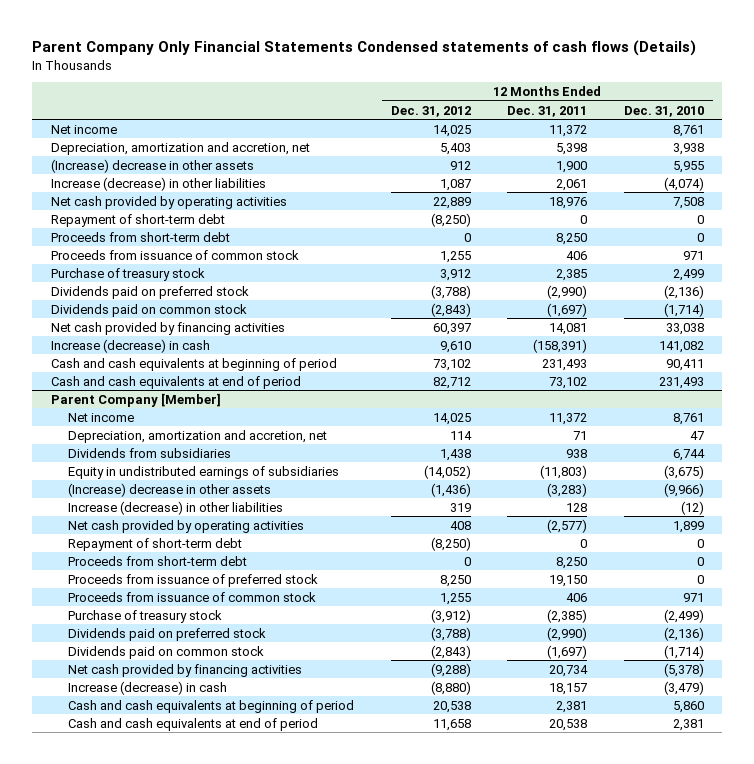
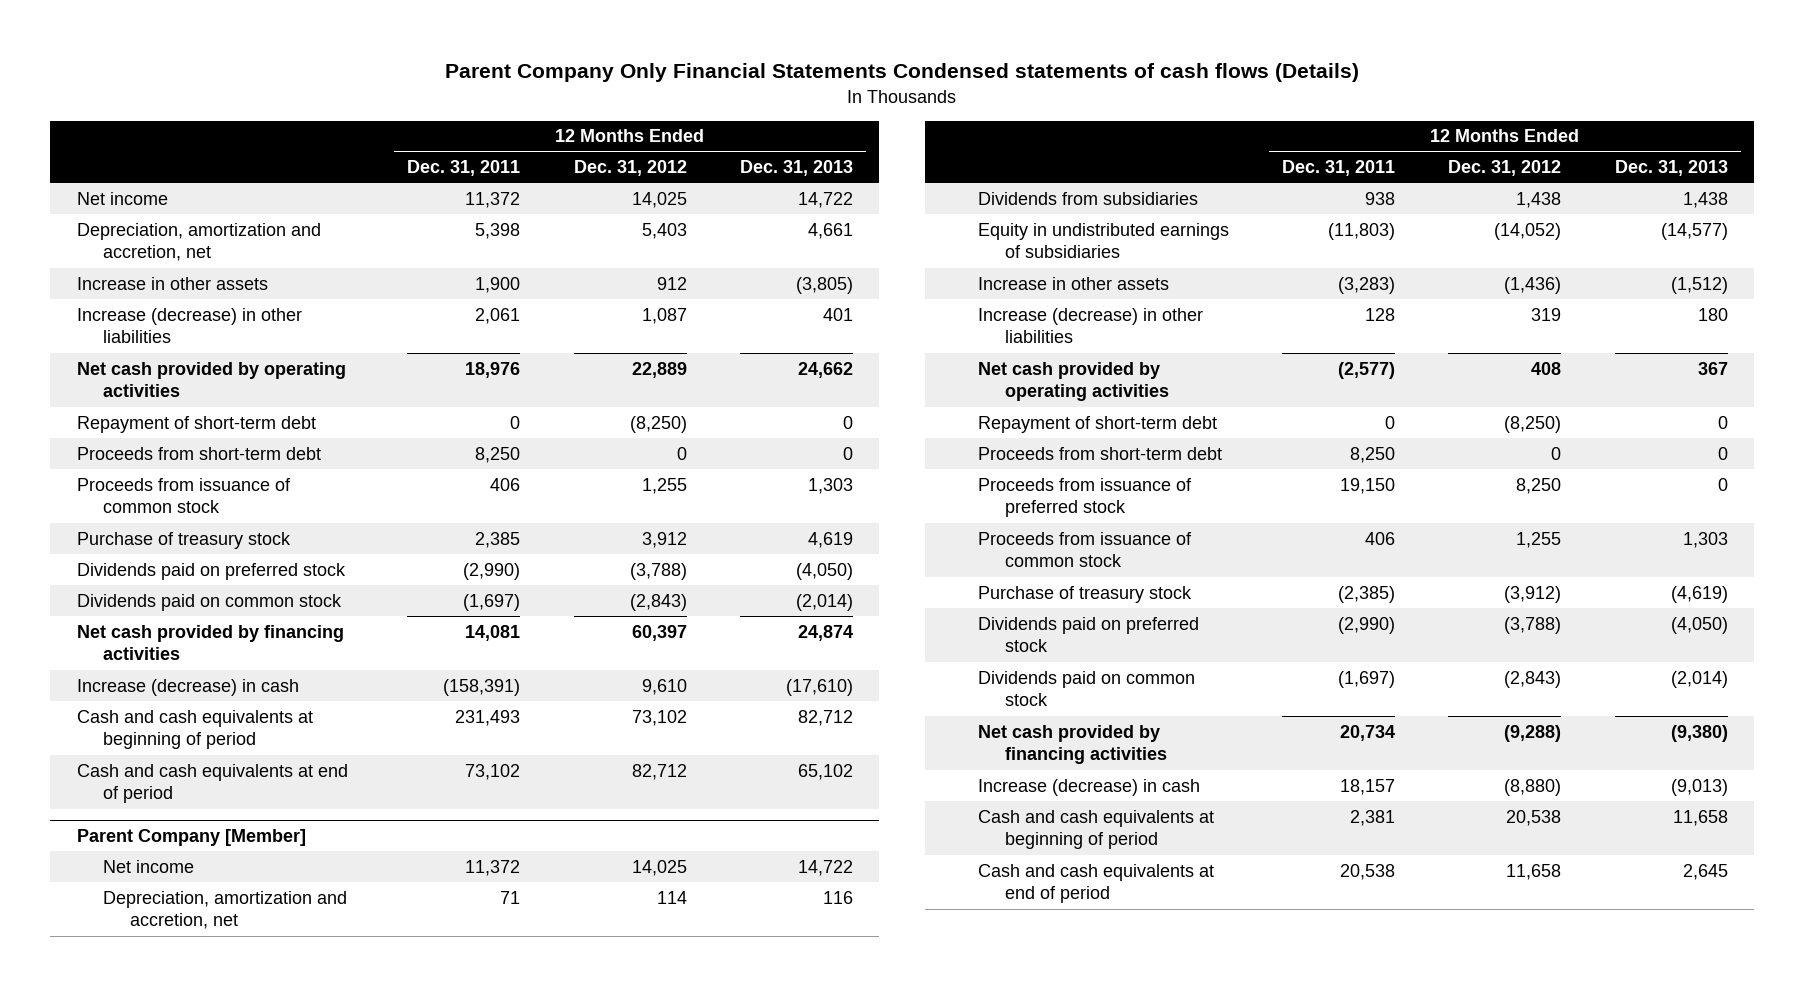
[623,105,704,117] Dec. 31, 2010 -> none
none -> [739,160,853,177] Dec. 31, 2013
[50,158,254,173] (Increase) decrease in other assets -> [76,276,268,290] Increase in other assets
[68,482,272,497] (Increase) decrease in other assets -> [978,276,1170,290] Increase in other assets

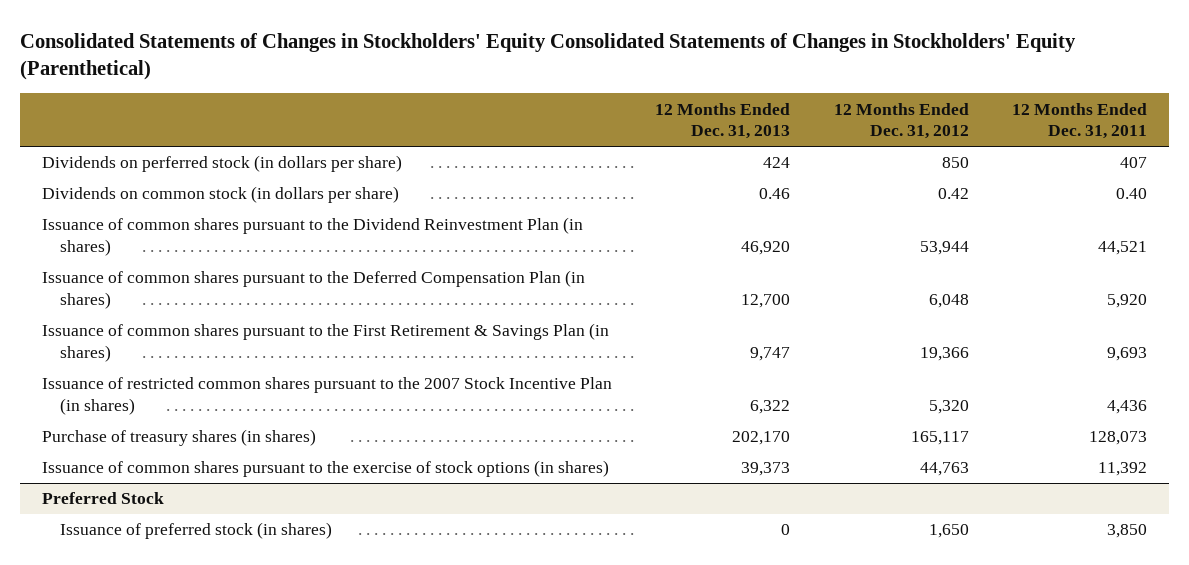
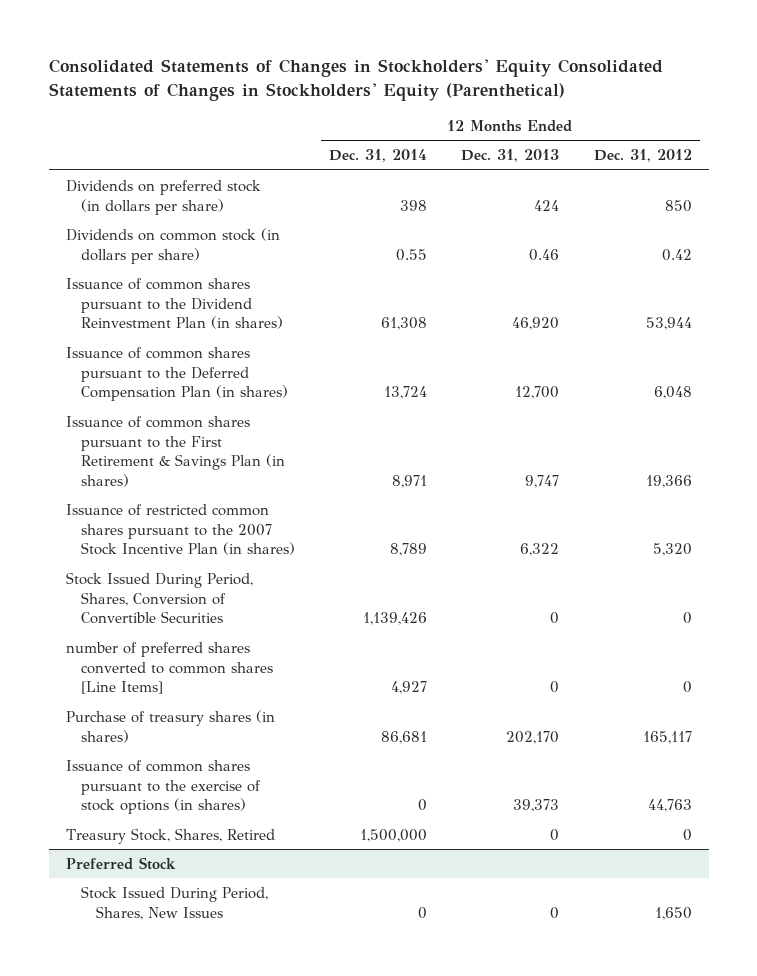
[1012,102,1148,140] 12 Months Ended Dec. 31, 2011 -> none
none -> [329,149,428,163] Dec. 31, 2014
[42,155,403,173] Dividends on perferred stock (in dollars per share) -> [65,179,261,215] Dividends on preferred stock (in dollars per share)
none -> [65,571,253,625] Stock Issued During Period, Shares, Conversion of Convertible Securities
none -> [65,641,273,695] number of preferred shares converted to common shares [Line Items]
none -> [65,827,275,844] Treasury Stock, Shares, Retired
[59,522,332,540] Issuance of preferred stock (in shares) -> [80,885,268,920] Stock Issued During Period, Shares, New Issues

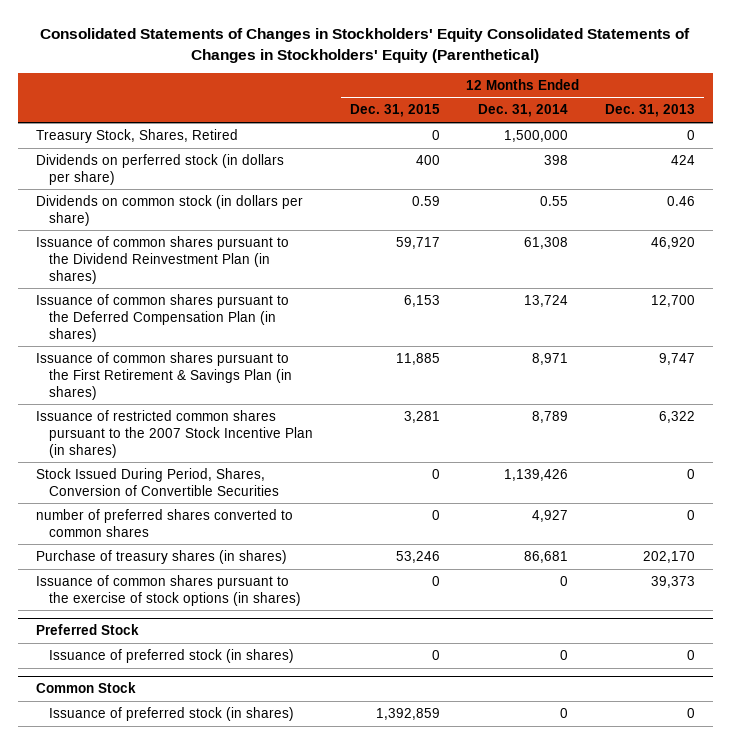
[593,149,692,163] Dec. 31, 2012 -> none
none -> [350,104,441,118] Dec. 31, 2015
[65,827,275,844] Treasury Stock, Shares, Retired -> [36,128,239,143] Treasury Stock, Shares, Retired
[65,179,261,215] Dividends on preferred stock (in dollars per share) -> [36,153,285,185] Dividends on perferred stock (in dollars per share)
[65,641,273,695] number of preferred shares converted to common shares [Line Items] -> [36,508,294,537] number of preferred shares converted to common shares
[80,885,268,920] Stock Issued During Period, Shares, New Issues -> [49,648,295,663] Issuance of preferred stock (in shares)
none -> [36,682,137,694] Common Stock
none -> [49,706,295,721] Issuance of preferred stock (in shares)

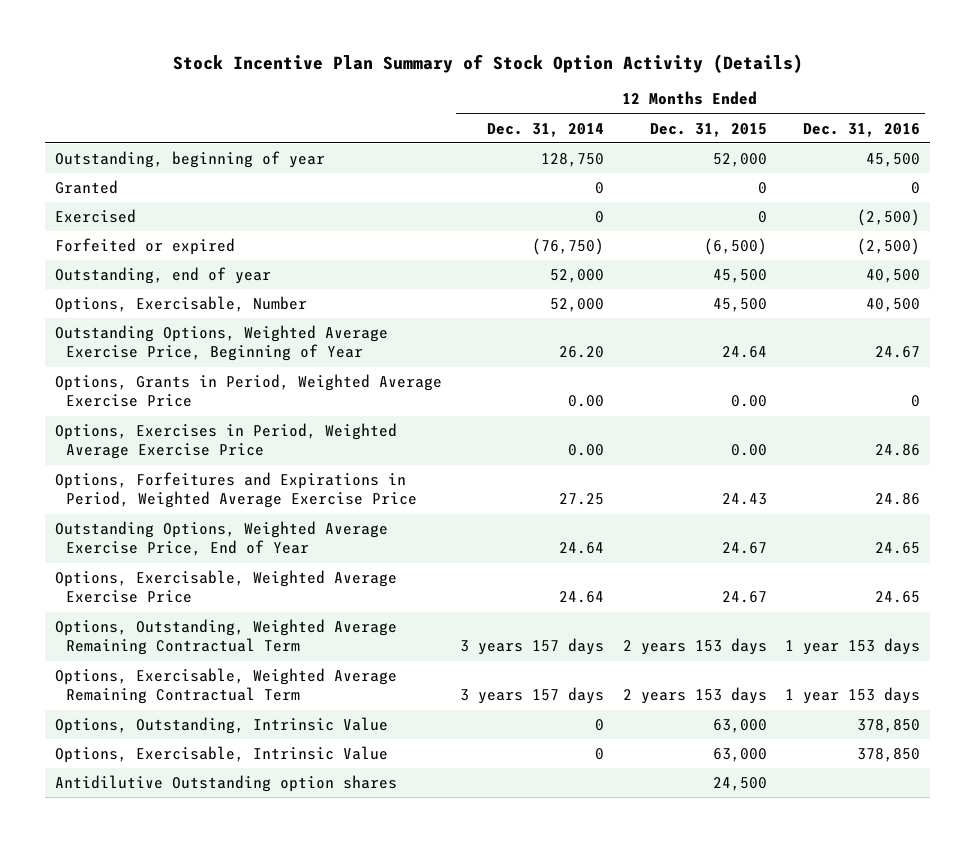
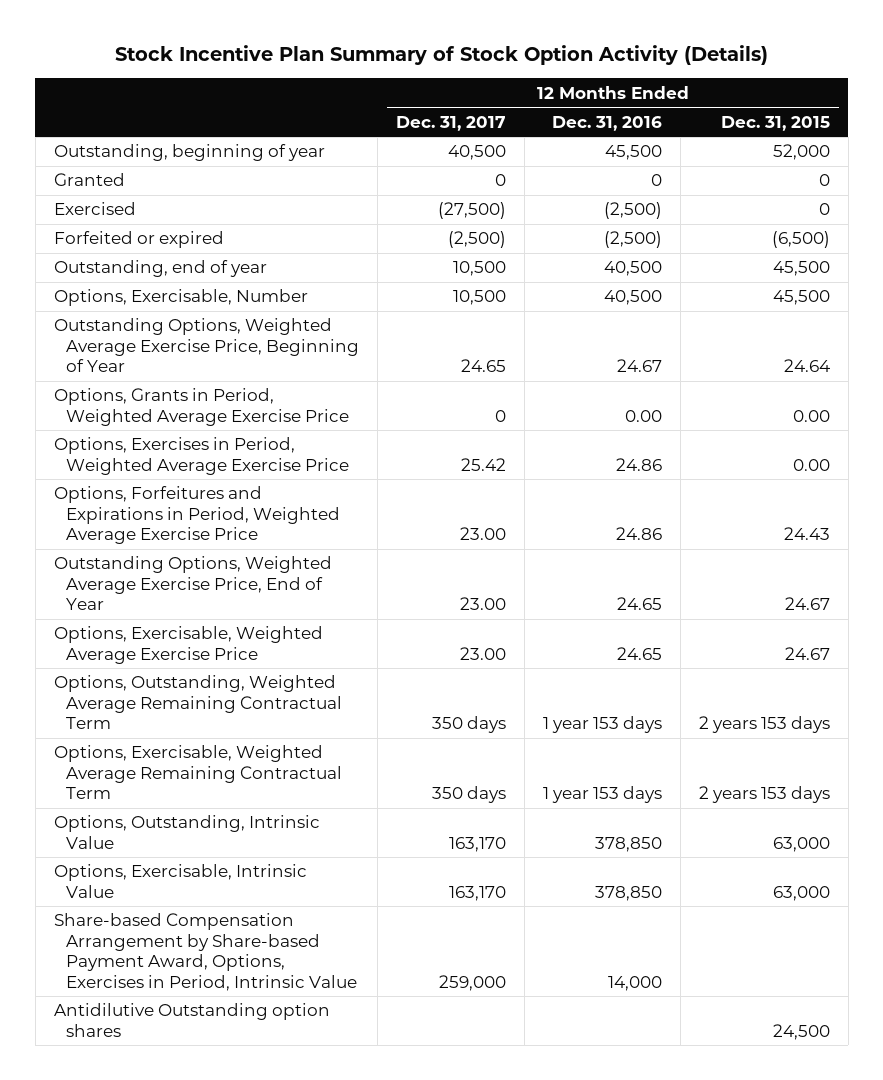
[487,122,605,137] Dec. 31, 2014 -> none
none -> [395,115,506,131] Dec. 31, 2017
[911,395,921,408] 0 -> [624,409,662,422] 0.00
none -> [53,913,357,991] Share-based Compensation Arrangement by Share-based Payment Award, Options, Exercises in Period, Intrinsic Value

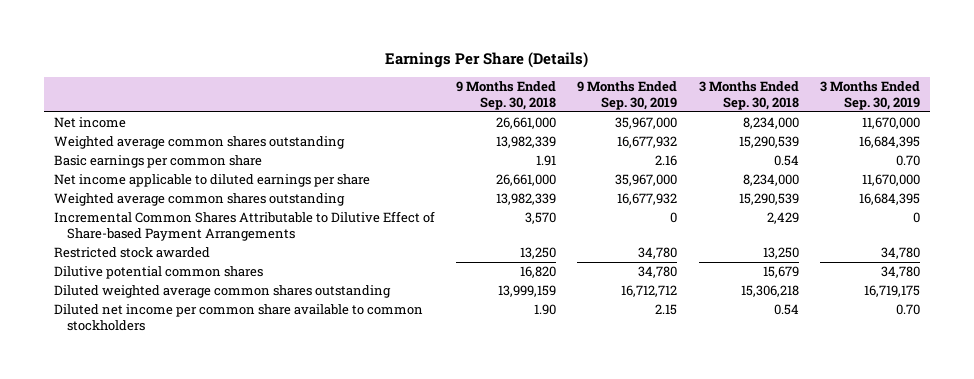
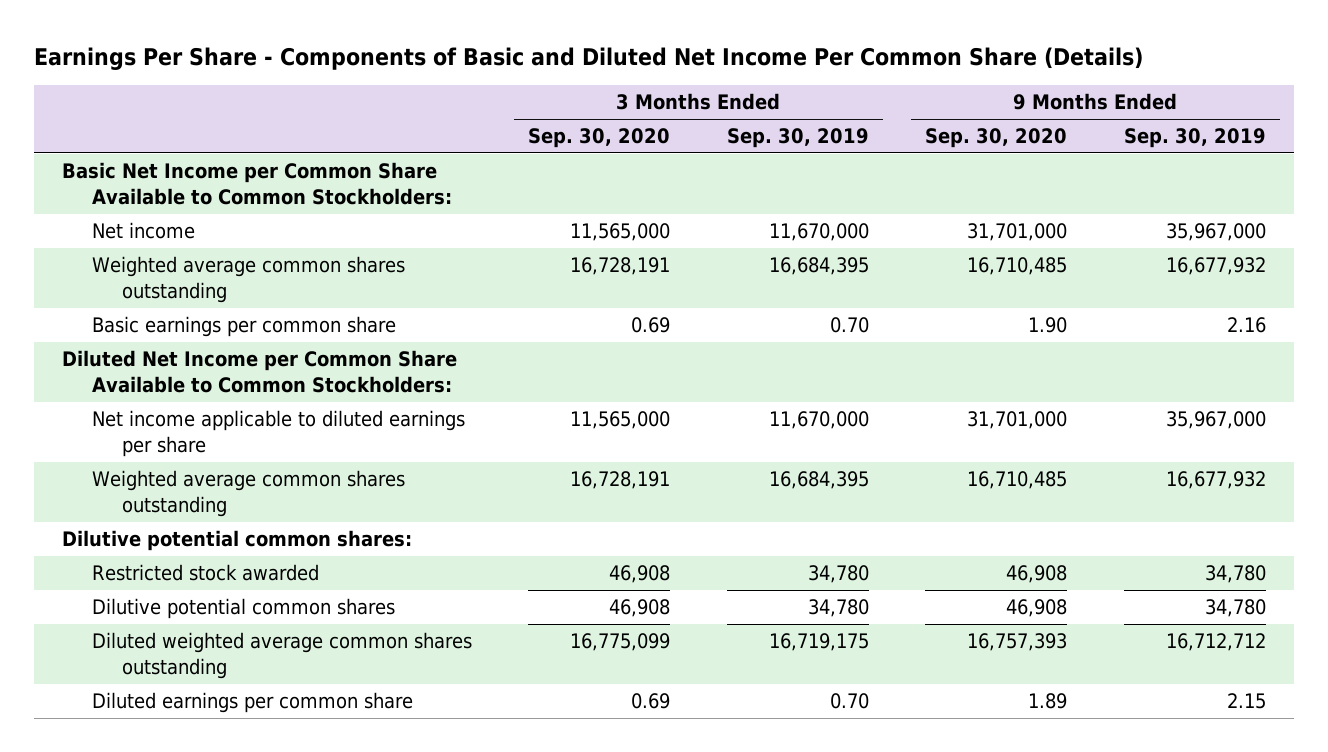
[384,52,588,69] Earnings Per Share (Details) -> [33,46,1143,70] Earnings Per Share - Components of Basic and Diluted Net Income Per Common Share (Details)
[456,81,557,110] 9 Months Ended Sep. 30, 2018 -> none
[698,81,799,110] 3 Months Ended Sep. 30, 2018 -> none
none -> [528,128,671,149] Sep. 30, 2020
none -> [925,128,1068,149] Sep. 30, 2020
none -> [62,162,452,206] Basic Net Income per Common Share Available to Common Stockholders:
none -> [62,350,458,394] Diluted Net Income per Common Share Available to Common Stockholders:
[54,211,436,241] Incremental Common Shares Attributable to Dilutive Effect of Share-based Payment Arrangements -> none
none -> [62,530,413,552] Dilutive potential common shares:
[54,304,424,331] Diluted net income per common share available to common stockholders -> [91,692,413,714] Diluted earnings per common share

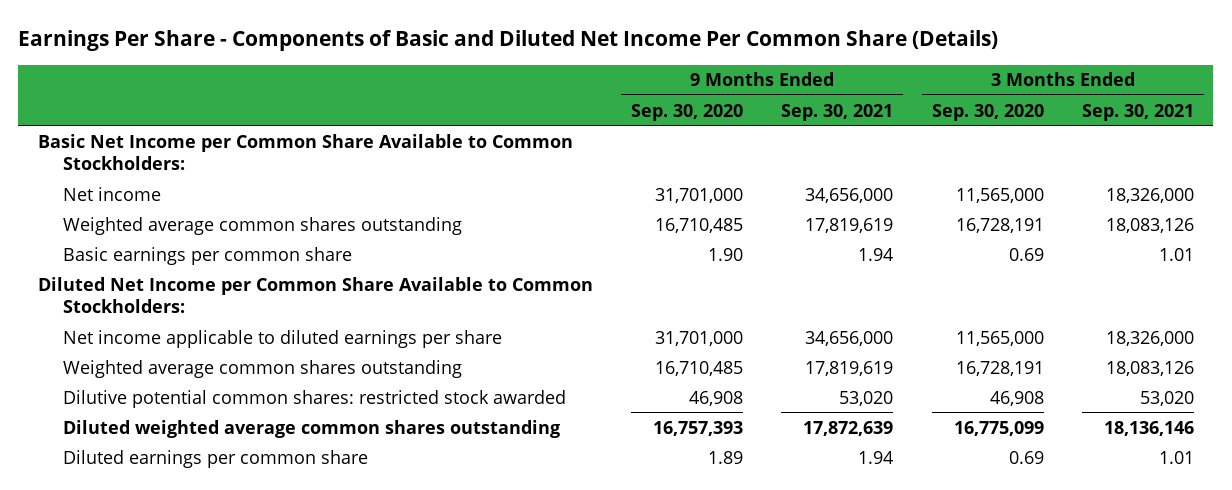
[726,128,869,149] Sep. 30, 2019 -> none
[1123,128,1266,149] Sep. 30, 2019 -> none
none -> [781,103,894,121] Sep. 30, 2021
none -> [1082,103,1195,121] Sep. 30, 2021
[62,530,413,552] Dilutive potential common shares: -> none
[91,598,395,620] Dilutive potential common shares -> none
[91,564,319,582] Restricted stock awarded -> [63,389,567,408] Dilutive potential common shares: restricted stock awarded

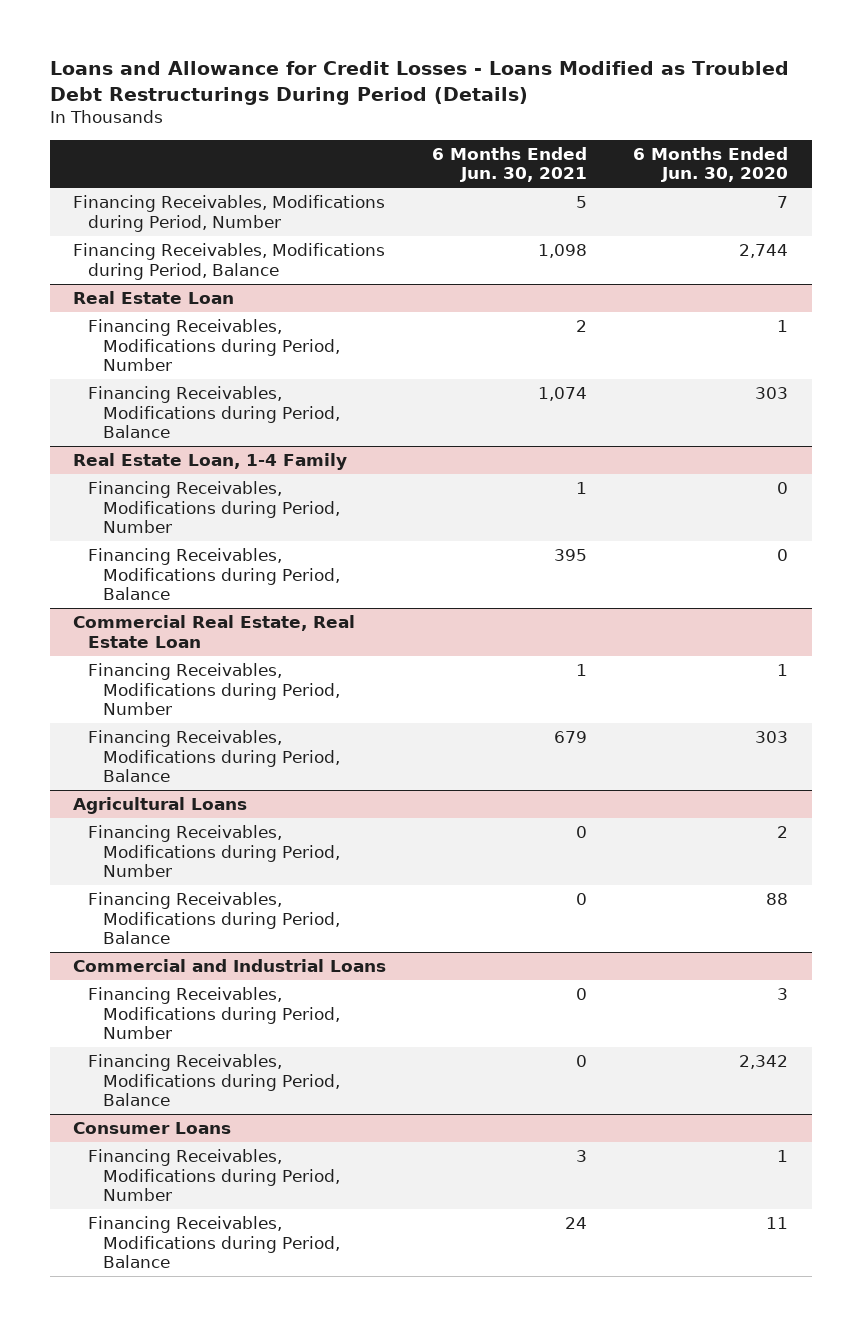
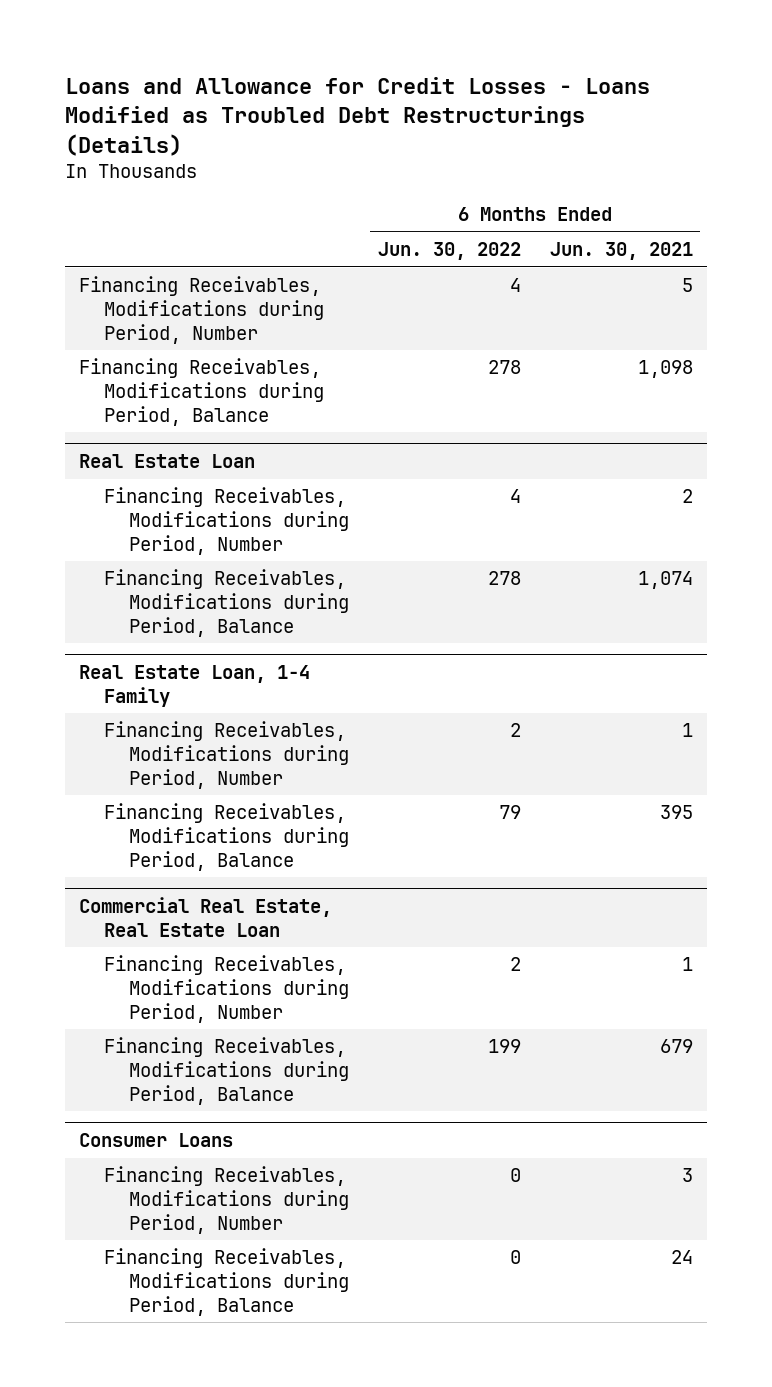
[49,61,789,105] Loans and Allowance for Credit Losses - Loans Modified as Troubled Debt Restructurings During Period (Details) -> [64,77,650,156] Loans and Allowance for Credit Losses - Loans Modified as Troubled Debt Restructurings (Details)
[633,146,789,183] 6 Months Ended Jun. 30, 2020 -> none
none -> [377,242,521,261] Jun. 30, 2022
[72,797,247,815] Agricultural Loans -> none
[87,825,340,878] Financing Receivables, Modifications during Period, Number -> none
[87,892,340,945] Financing Receivables, Modifications during Period, Balance -> none
[72,959,386,973] Commercial and Industrial Loans -> none
[87,987,340,1040] Financing Receivables, Modifications during Period, Number -> none
[87,1054,340,1107] Financing Receivables, Modifications during Period, Balance -> none

